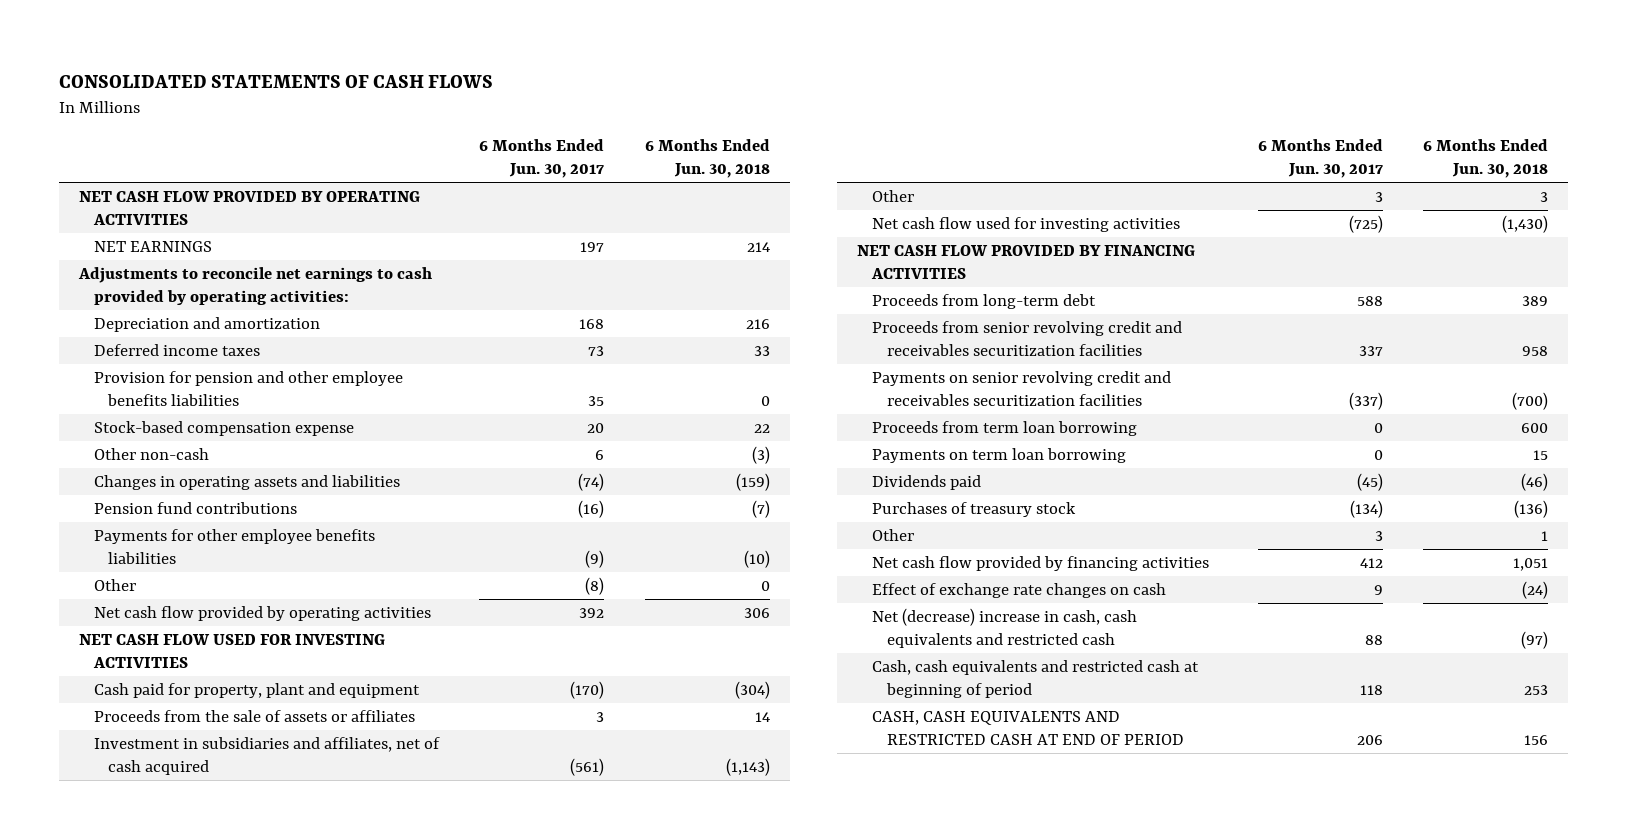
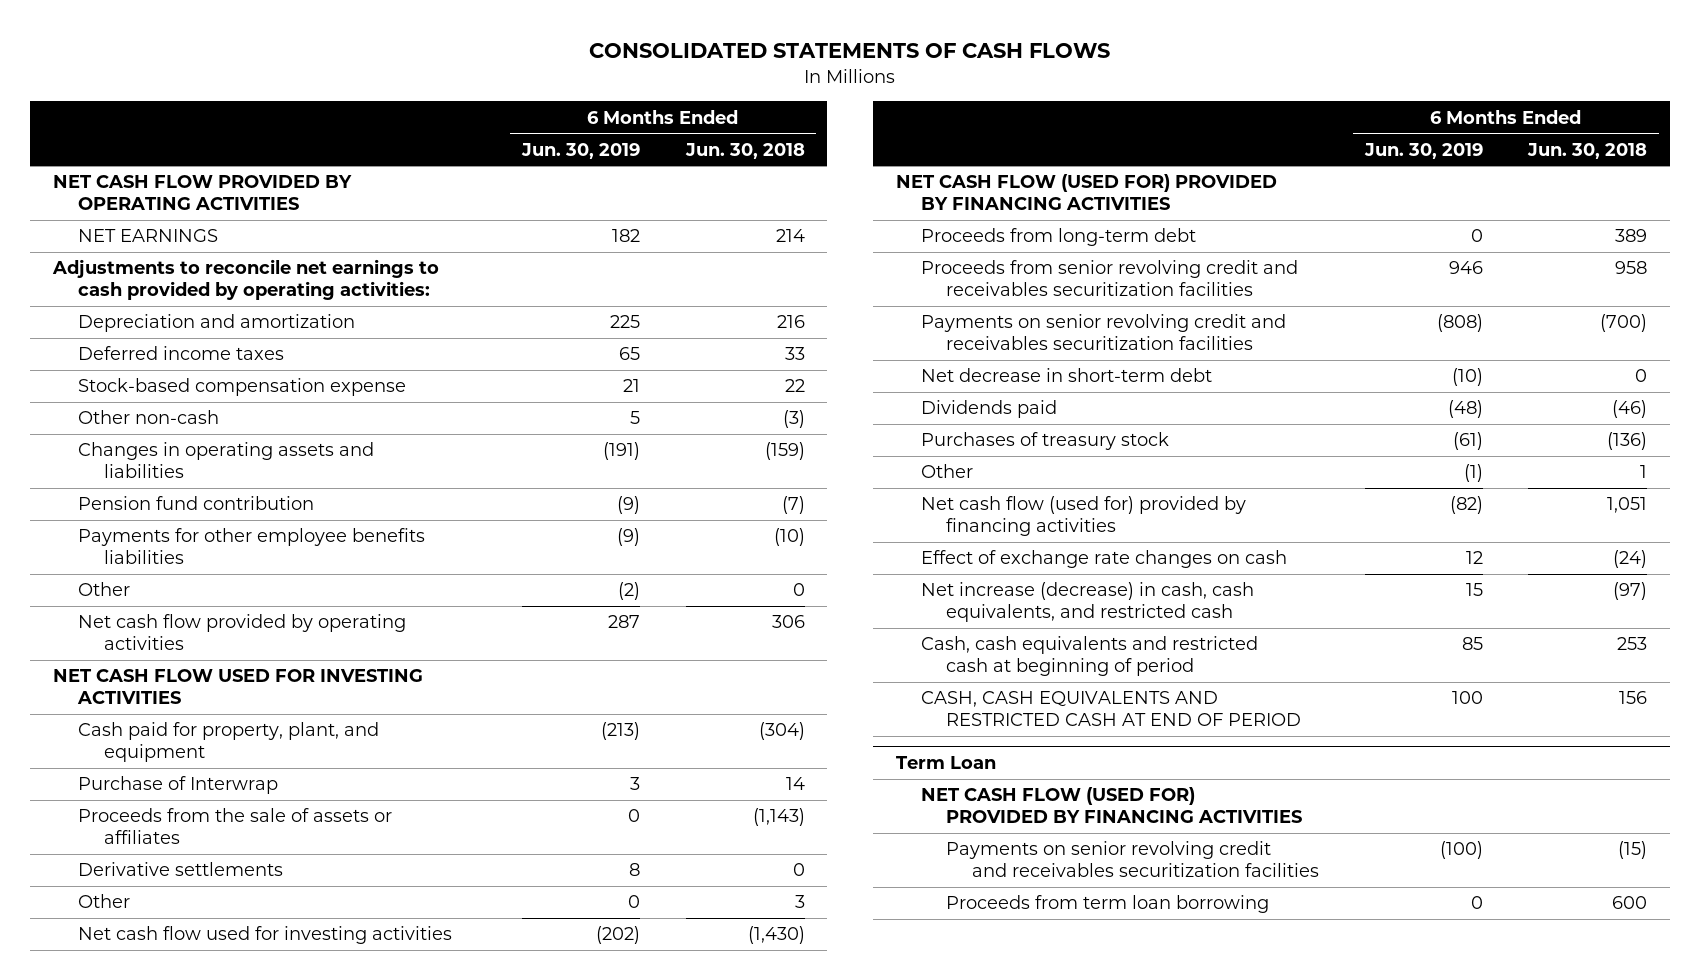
[479,139,605,178] 6 Months Ended Jun. 30, 2017 -> none
none -> [520,142,640,159] Jun. 30, 2019
[93,371,403,406] Provision for pension and other employee benefits liabilities -> none
[93,502,297,515] Pension fund contributions -> [78,496,315,511] Pension fund contribution
[93,737,440,775] Investment in subsidiaries and affiliates, net of cash acquired -> none
[93,683,420,699] Cash paid for property, plant and equipment -> [78,722,380,763] Cash paid for property, plant, and equipment
none -> [78,776,279,795] Purchase of Interwrap
[754,712,770,723] 14 -> [752,808,805,827] (1,143)
none -> [78,862,284,877] Derivative settlements
[857,245,1196,279] NET CASH FLOW PROVIDED BY FINANCING ACTIVITIES -> [895,174,1277,211] NET CASH FLOW (USED FOR) PROVIDED BY FINANCING ACTIVITIES
[872,421,1138,437] Proceeds from term loan borrowing -> none
[872,448,1127,464] Payments on term loan borrowing -> none
none -> [921,368,1213,383] Net decrease in short-term debt
[872,556,1210,572] Net cash flow provided by financing activities -> [921,496,1247,537] Net cash flow (used for) provided by financing activities
[872,608,1138,648] Net (decrease) increase in cash, cash equivalents and restricted cash -> [921,582,1255,623] Net increase (decrease) in cash, cash equivalents, and restricted cash
none -> [895,756,996,770] Term Loan
none -> [921,787,1303,824] NET CASH FLOW (USED FOR) PROVIDED BY FINANCING ACTIVITIES
none -> [946,841,1319,878] Payments on senior revolving credit and receivables securitization facilities
none -> [946,895,1270,914] Proceeds from term loan borrowing

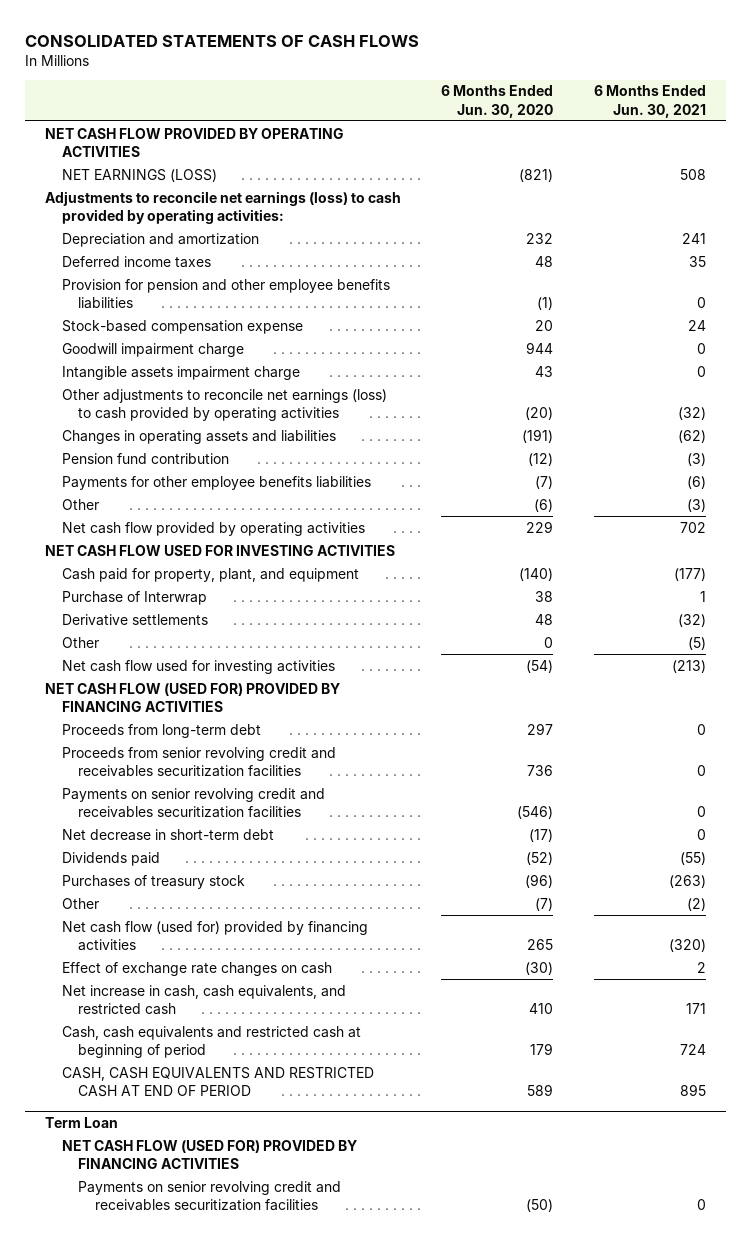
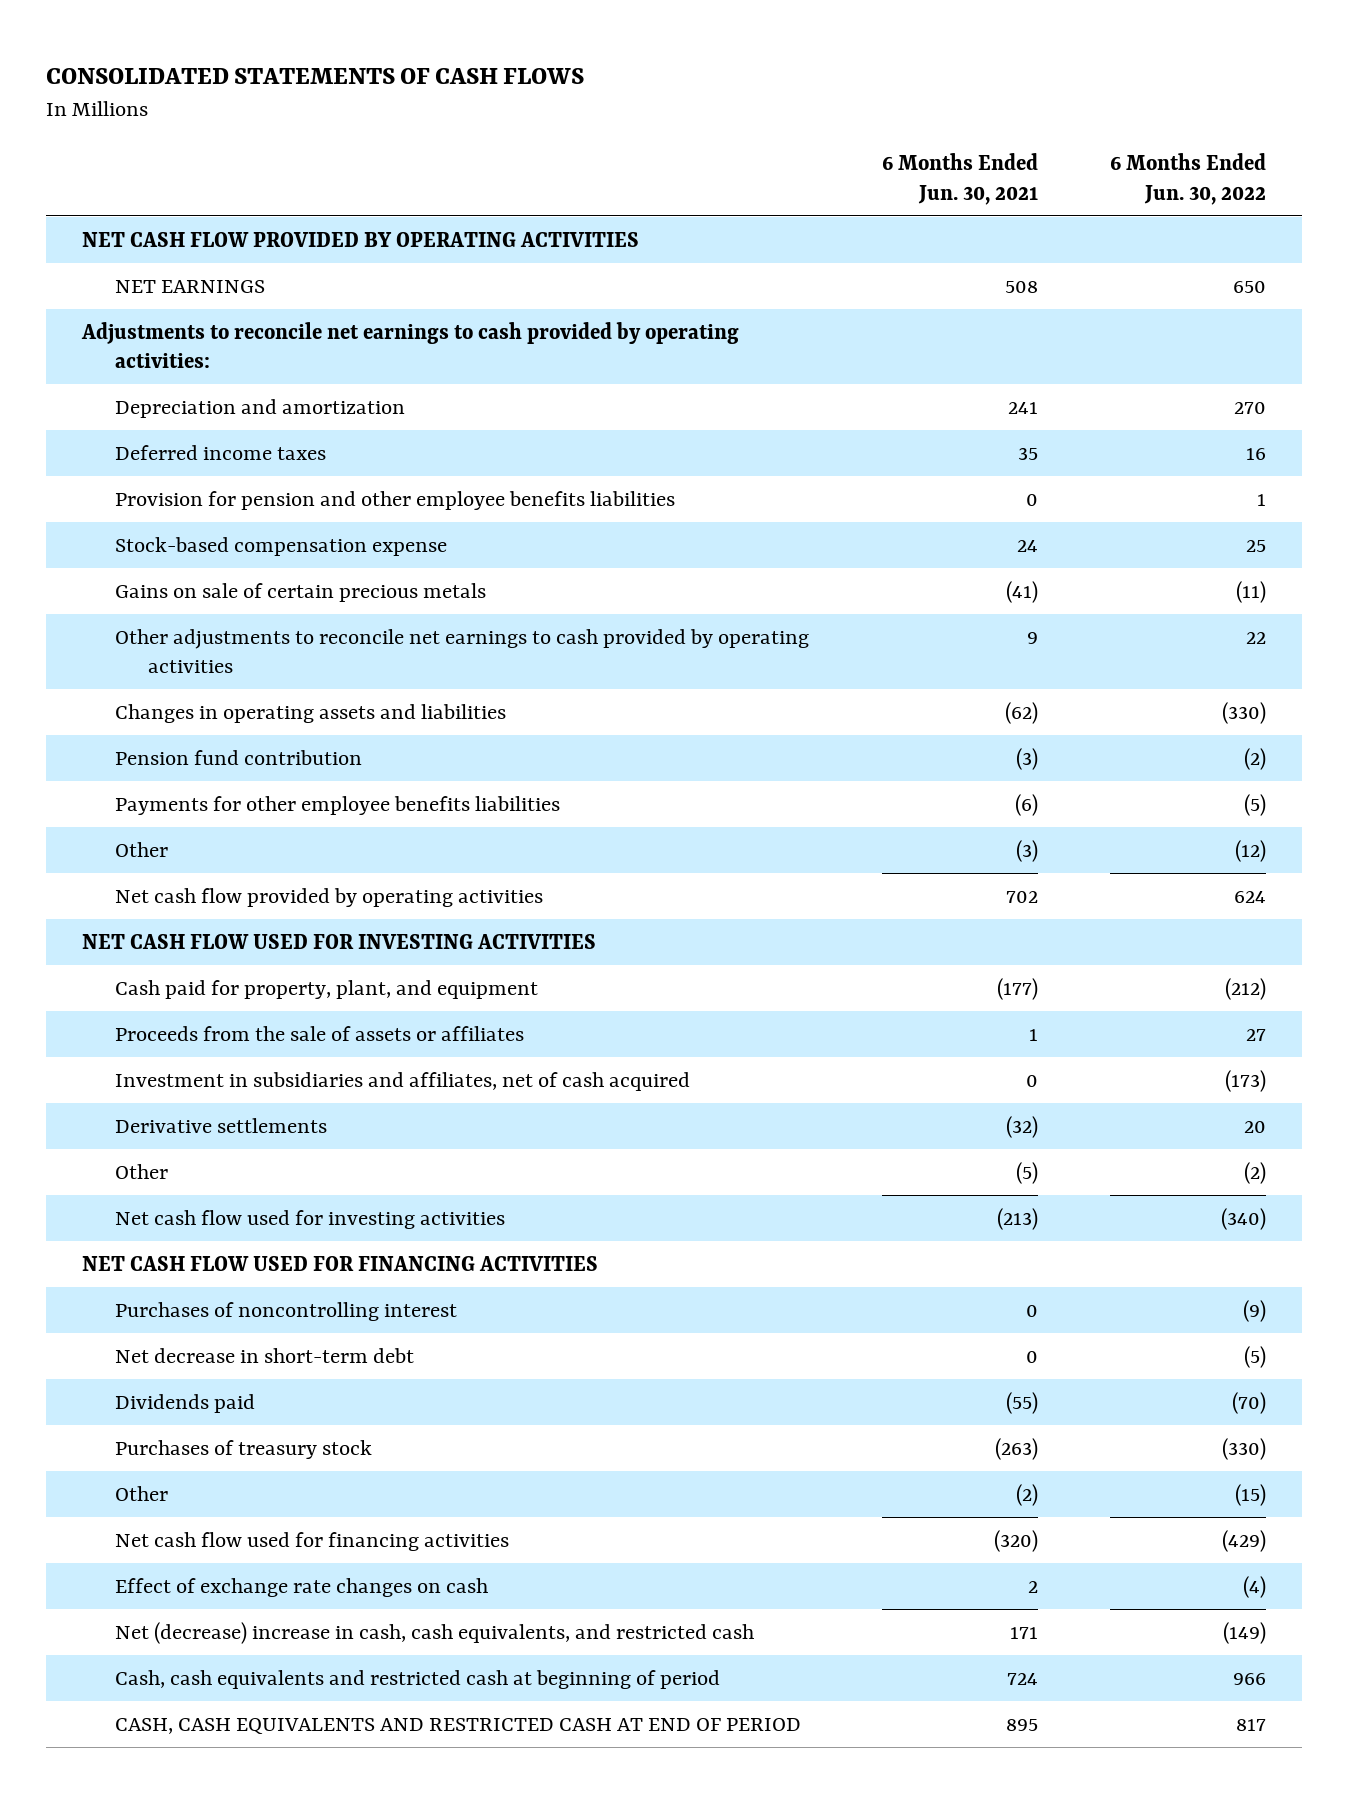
[441,85,554,118] 6 Months Ended Jun. 30, 2020 -> none
none -> [1109,153,1266,205] 6 Months Ended Jun. 30, 2022
[61,168,217,182] NET EARNINGS (LOSS) -> [115,279,266,293] NET EARNINGS
[44,190,401,224] Adjustments to reconcile net earnings (loss) to cash provided by operating activities: -> [81,321,740,369] Adjustments to reconcile net earnings to cash provided by operating activities:
[61,342,244,357] Goodwill impairment charge -> none
[61,365,300,380] Intangible assets impairment charge -> none
none -> [115,582,487,602] Gains on sale of certain precious metals
[61,388,387,421] Other adjustments to reconcile net earnings (loss) to cash provided by operating activities -> [115,628,810,674] Other adjustments to reconcile net earnings to cash provided by operating activities
[677,406,706,420] (32) -> [1026,631,1038,644] 9
[61,590,207,605] Purchase of Interwrap -> none
none -> [115,1025,525,1041] Proceeds from the sale of assets or affiliates
none -> [115,1071,691,1091] Investment in subsidiaries and affiliates, net of cash acquired
[61,723,261,738] Proceeds from long-term debt -> none
[61,746,336,777] Proceeds from senior revolving credit and receivables securitization facilities -> none
[61,787,325,818] Payments on senior revolving credit and receivables securitization facilities -> none
[44,682,340,712] NET CASH FLOW (USED FOR) PROVIDED BY FINANCING ACTIVITIES -> [82,1255,599,1271] NET CASH FLOW USED FOR FINANCING ACTIVITIES
none -> [115,1301,458,1321] Purchases of noncontrolling interest
[61,920,368,951] Net cash flow (used for) provided by financing activities -> [115,1531,510,1551] Net cash flow used for financing activities
[61,984,346,1015] Net increase in cash, cash equivalents, and restricted cash -> [115,1621,755,1644] Net (decrease) increase in cash, cash equivalents, and restricted cash
[44,1116,118,1128] Term Loan -> none
[61,1139,357,1169] NET CASH FLOW (USED FOR) PROVIDED BY FINANCING ACTIVITIES -> none
[78,1180,342,1211] Payments on senior revolving credit and receivables securitization facilities -> none

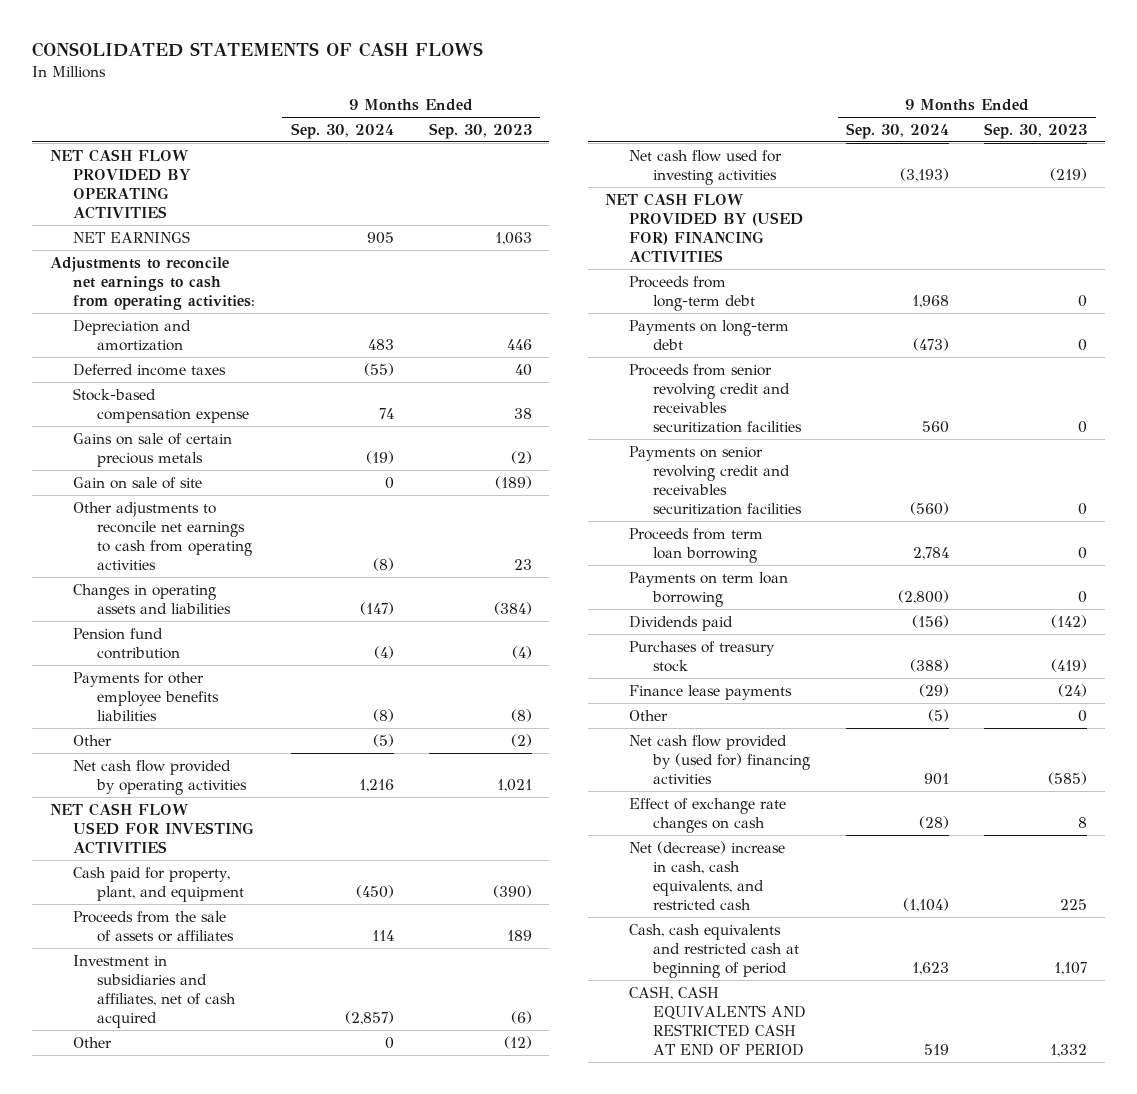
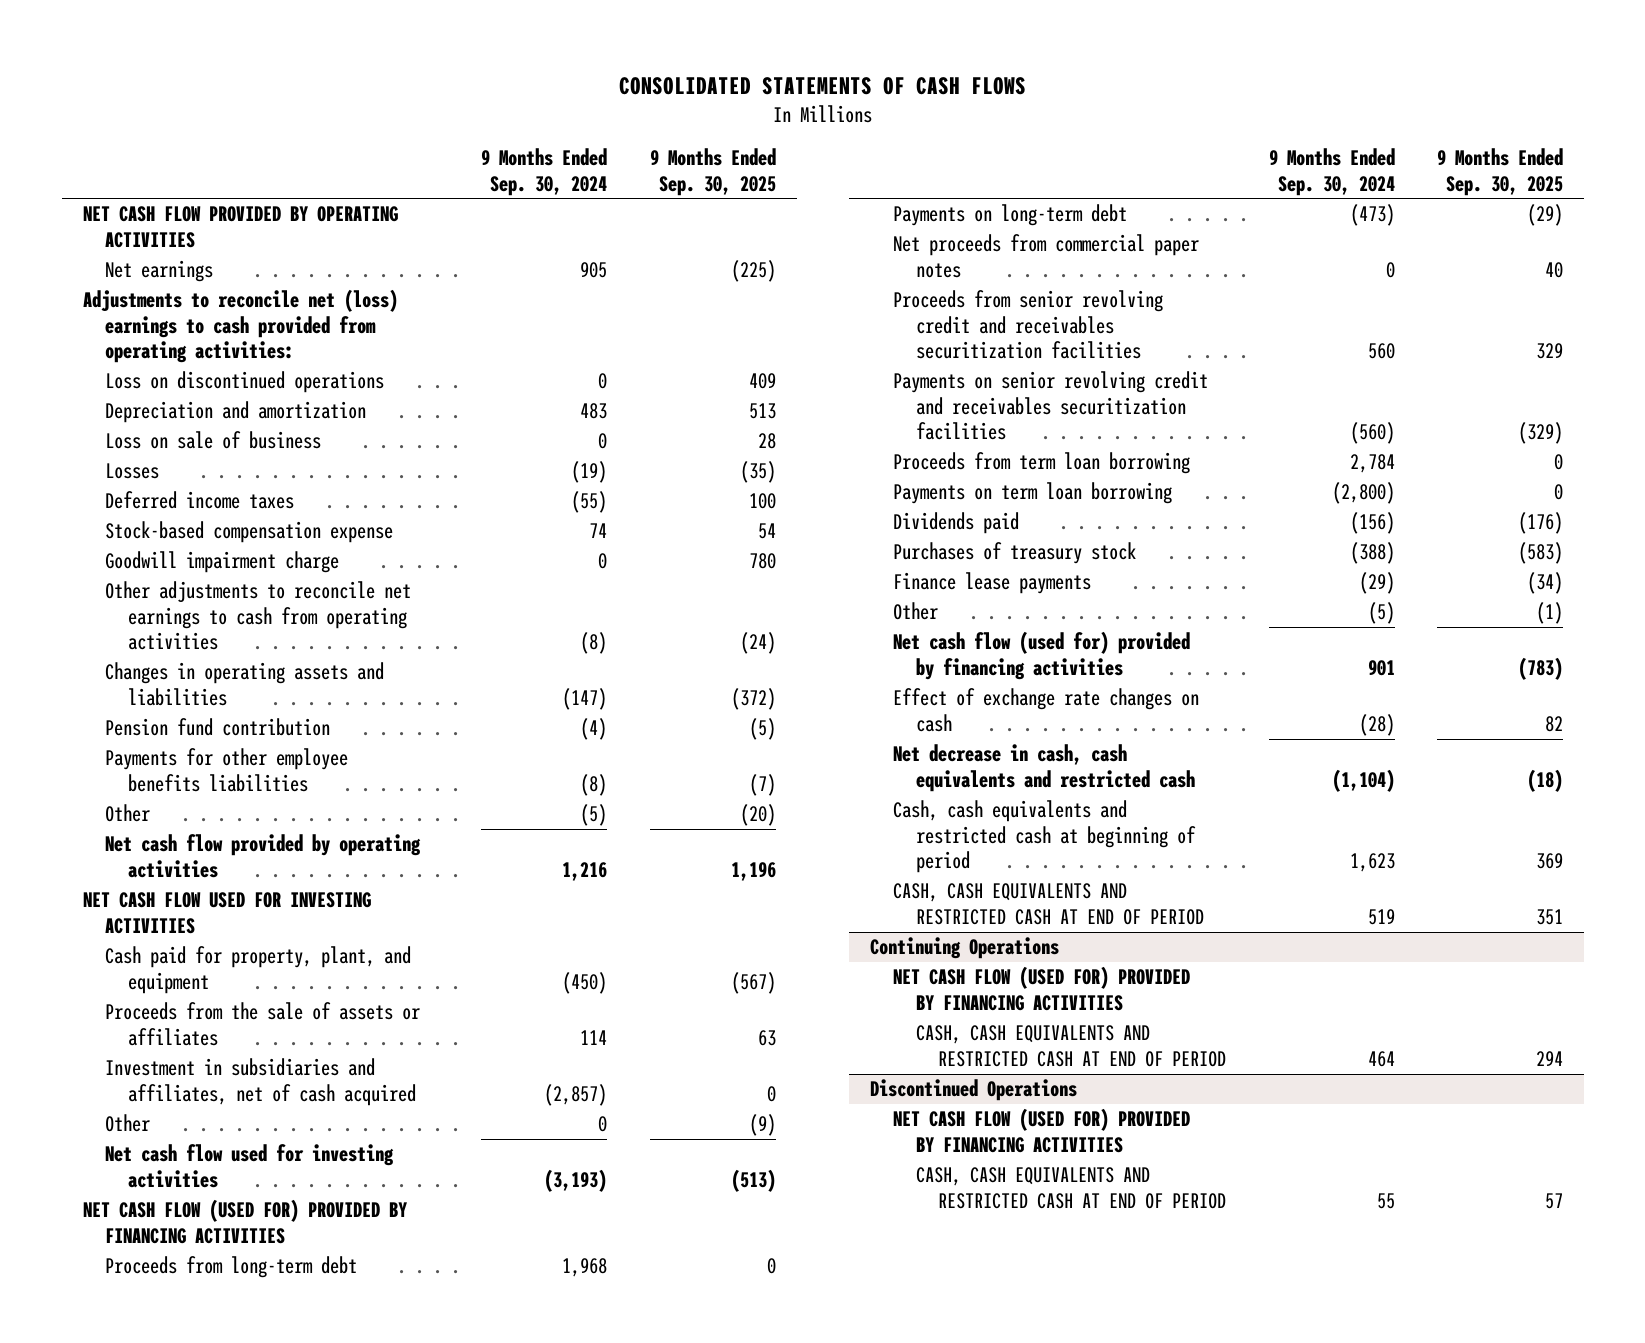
[428,122,532,139] Sep. 30, 2023 -> none
none -> [649,148,776,196] 9 Months Ended Sep. 30, 2025
[73,230,191,243] NET EARNINGS -> [105,260,214,283] Net earnings
[49,256,256,310] Adjustments to reconcile net earnings to cash from operating activities: -> [82,289,398,364] Adjustments to reconcile net (loss) earnings to cash provided from operating activities:
none -> [105,371,385,394] Loss on discontinued operations
none -> [105,431,322,450] Loss on sale of business
none -> [105,463,160,480] Losses
[73,432,233,467] Gains on sale of certain precious metals -> none
[73,476,203,489] Gain on sale of site -> none
none -> [105,551,340,574] Goodwill impairment charge
[605,192,804,263] NET CASH FLOW PROVIDED BY (USED FOR) FINANCING ACTIVITIES -> [82,1199,407,1244] NET CASH FLOW (USED FOR) PROVIDED BY FINANCING ACTIVITIES
none -> [892,234,1199,278] Net proceeds from commercial paper notes
[629,734,810,784] Net cash flow provided by (used for) financing activities -> [892,631,1190,680] Net cash flow (used for) provided by financing activities
[629,840,786,910] Net (decrease) increase in cash, cash equivalents, and restricted cash -> [892,744,1195,792] Net decrease in cash, cash equivalents and restricted cash
none -> [869,937,1059,960] Continuing Operations
none -> [892,966,1190,1011] NET CASH FLOW (USED FOR) PROVIDED BY FINANCING ACTIVITIES
none -> [915,1025,1227,1067] CASH, CASH EQUIVALENTS AND RESTRICTED CASH AT END OF PERIOD
none -> [869,1079,1077,1102] Discontinued Operations
none -> [892,1108,1190,1153] NET CASH FLOW (USED FOR) PROVIDED BY FINANCING ACTIVITIES
none -> [915,1167,1227,1209] CASH, CASH EQUIVALENTS AND RESTRICTED CASH AT END OF PERIOD

